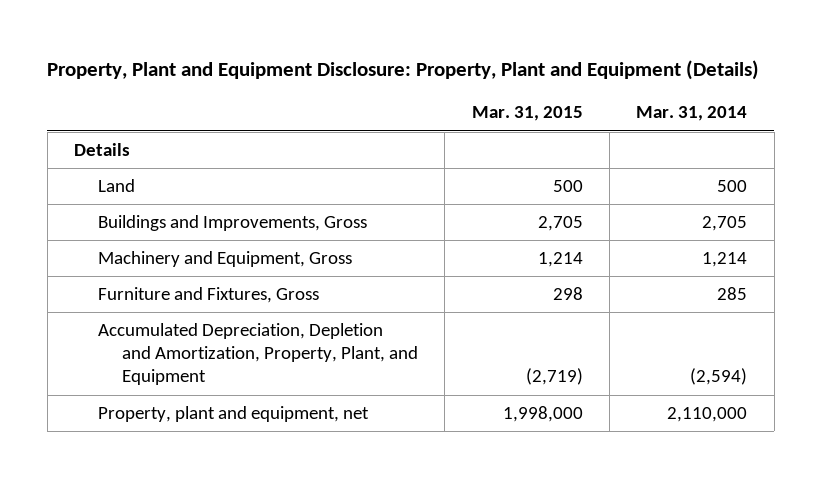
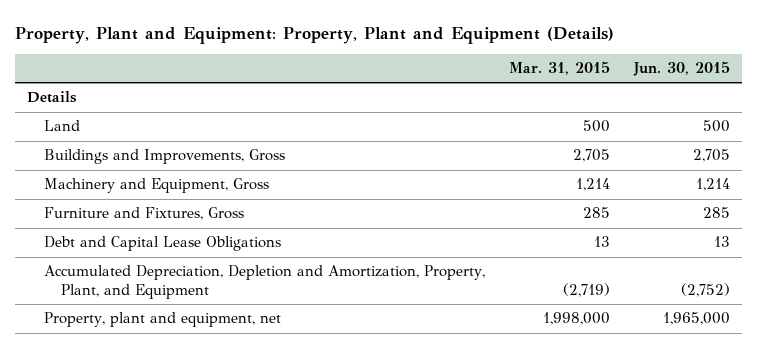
[47,59,760,80] Property, Plant and Equipment Disclosure: Property, Plant and Equipment (Details) -> [15,26,615,44] Property, Plant and Equipment: Property, Plant and Equipment (Details)
[636,106,748,122] Mar. 31, 2014 -> none
none -> [633,61,731,77] Jun. 30, 2015
[552,287,583,301] 298 -> [583,207,611,219] 285
none -> [44,236,282,252] Debt and Capital Lease Obligations

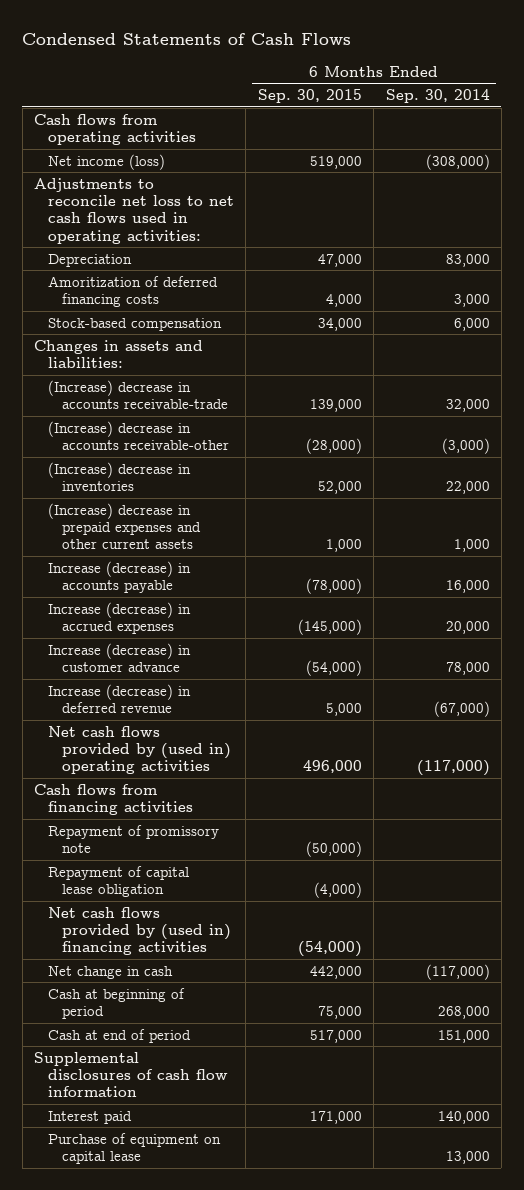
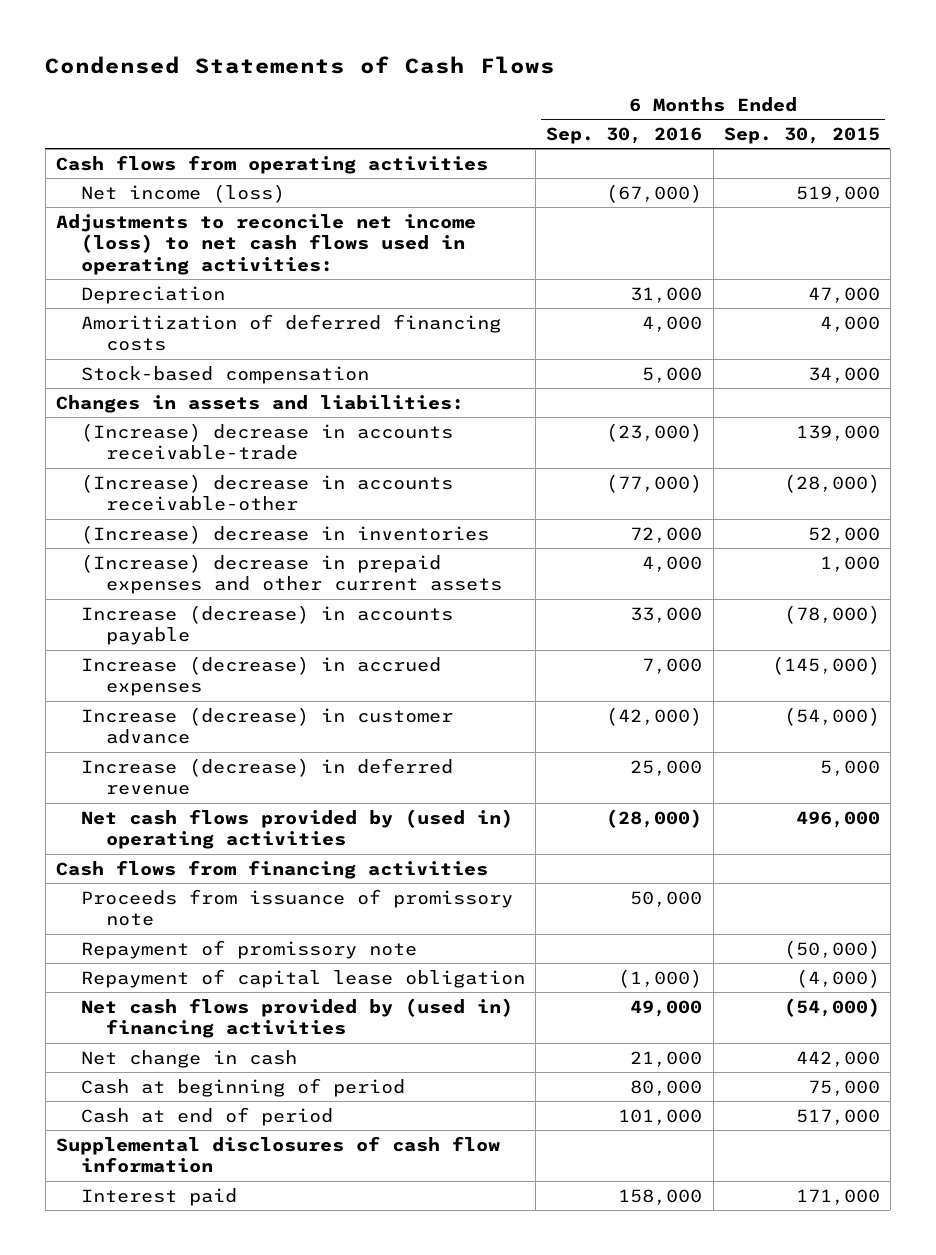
[385,89,490,104] Sep. 30, 2014 -> none
none -> [546,126,703,144] Sep. 30, 2016
[34,177,234,244] Adjustments to reconcile net loss to net cash flows used in operating activities: -> [55,213,476,275] Adjustments to reconcile net income (loss) to net cash flows used in operating activities:
none -> [81,888,514,927] Proceeds from issuance of promissory note
[47,1132,221,1165] Purchase of equipment on capital lease -> none

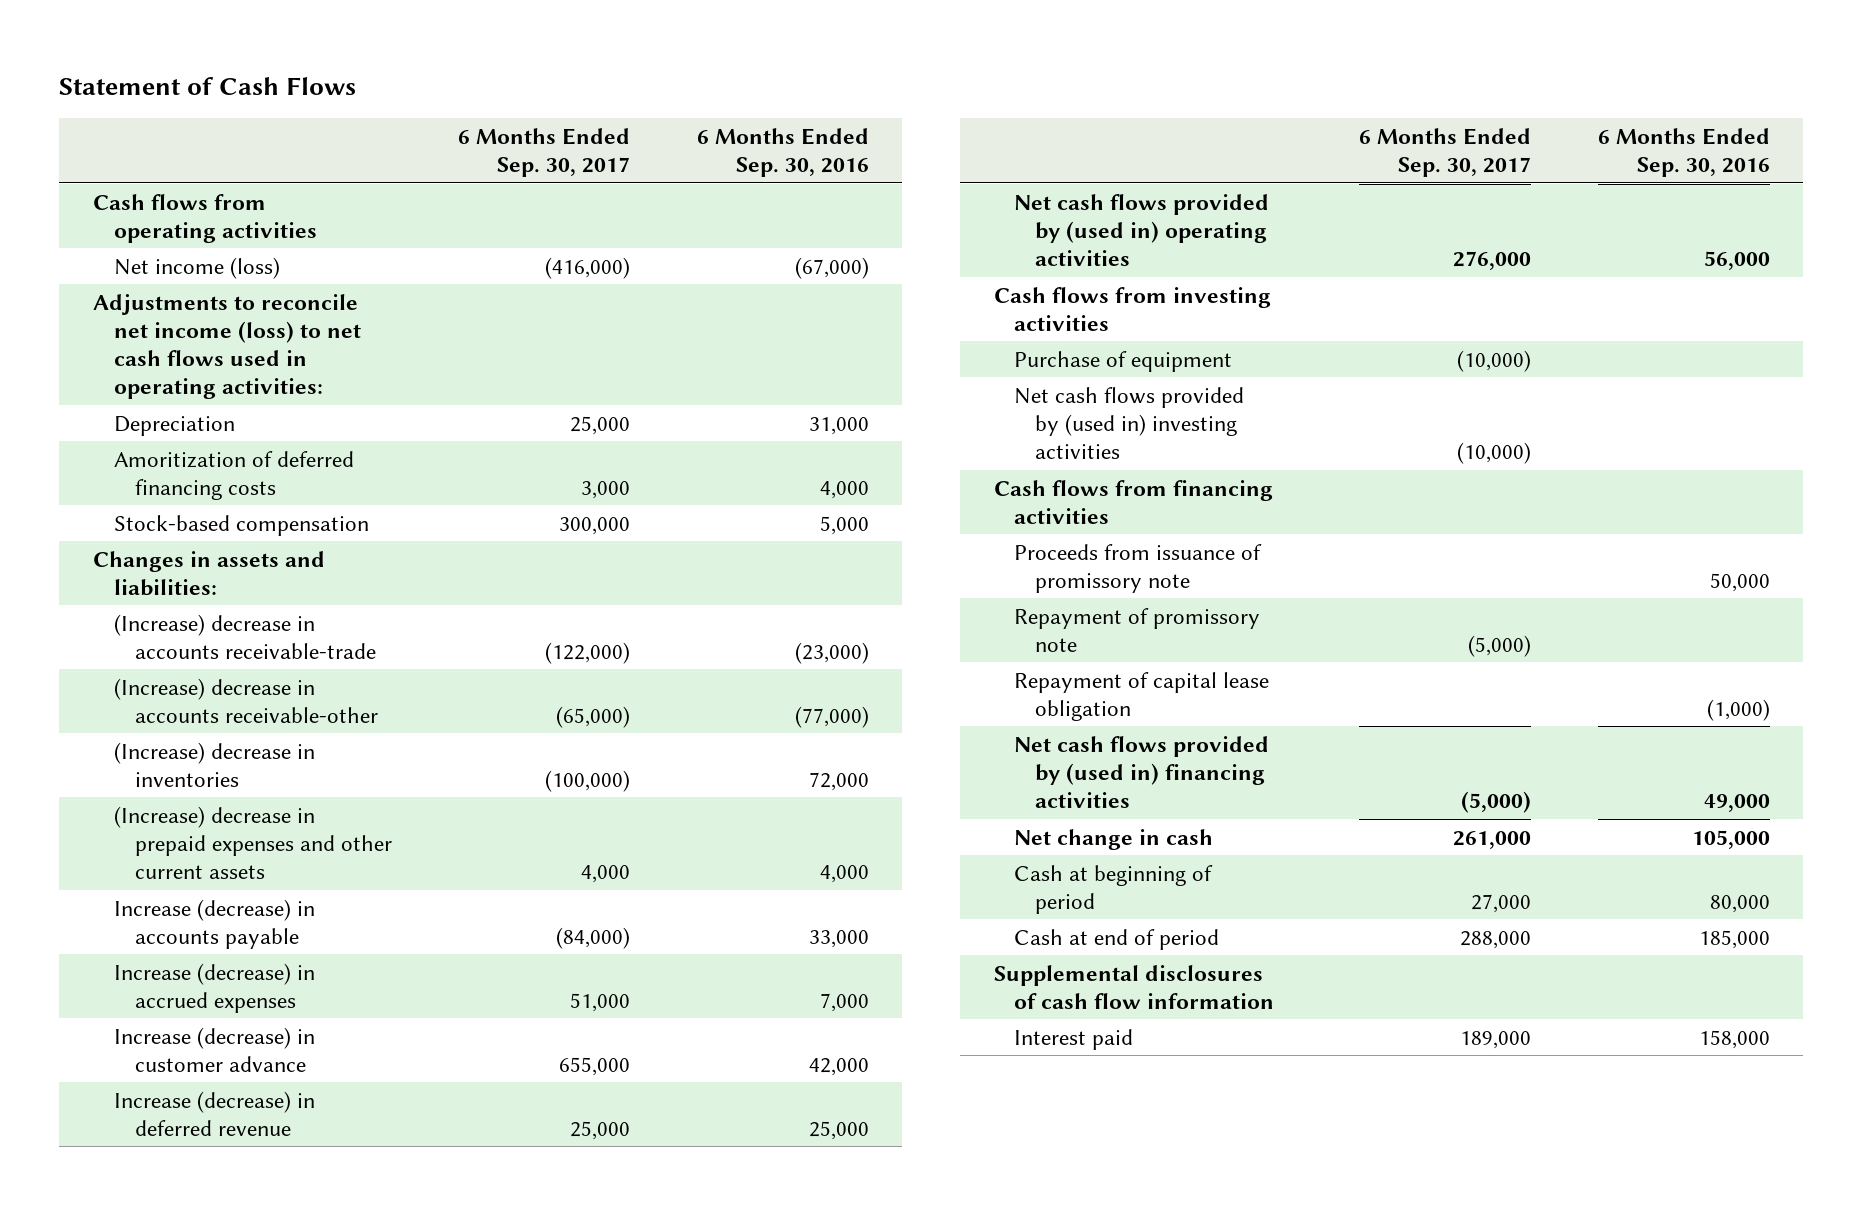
[45,55,556,74] Condensed Statements of Cash Flows -> [59,77,357,96] Statement of Cash Flows
[723,126,880,144] Sep. 30, 2015 -> none
none -> [458,127,631,177] 6 Months Ended Sep. 30, 2017
[606,706,703,726] (42,000) -> [809,1057,870,1076] 42,000
[606,808,703,828] (28,000) -> [1703,250,1770,270] 56,000
none -> [993,286,1271,331] Cash flows from investing activities
none -> [1014,350,1233,372] Purchase of equipment
none -> [1014,386,1245,459] Net cash flows provided by (used in) investing activities
[630,1050,703,1067] 21,000 -> [1691,829,1770,849] 105,000
[618,1108,703,1125] 101,000 -> [1698,929,1770,949] 185,000

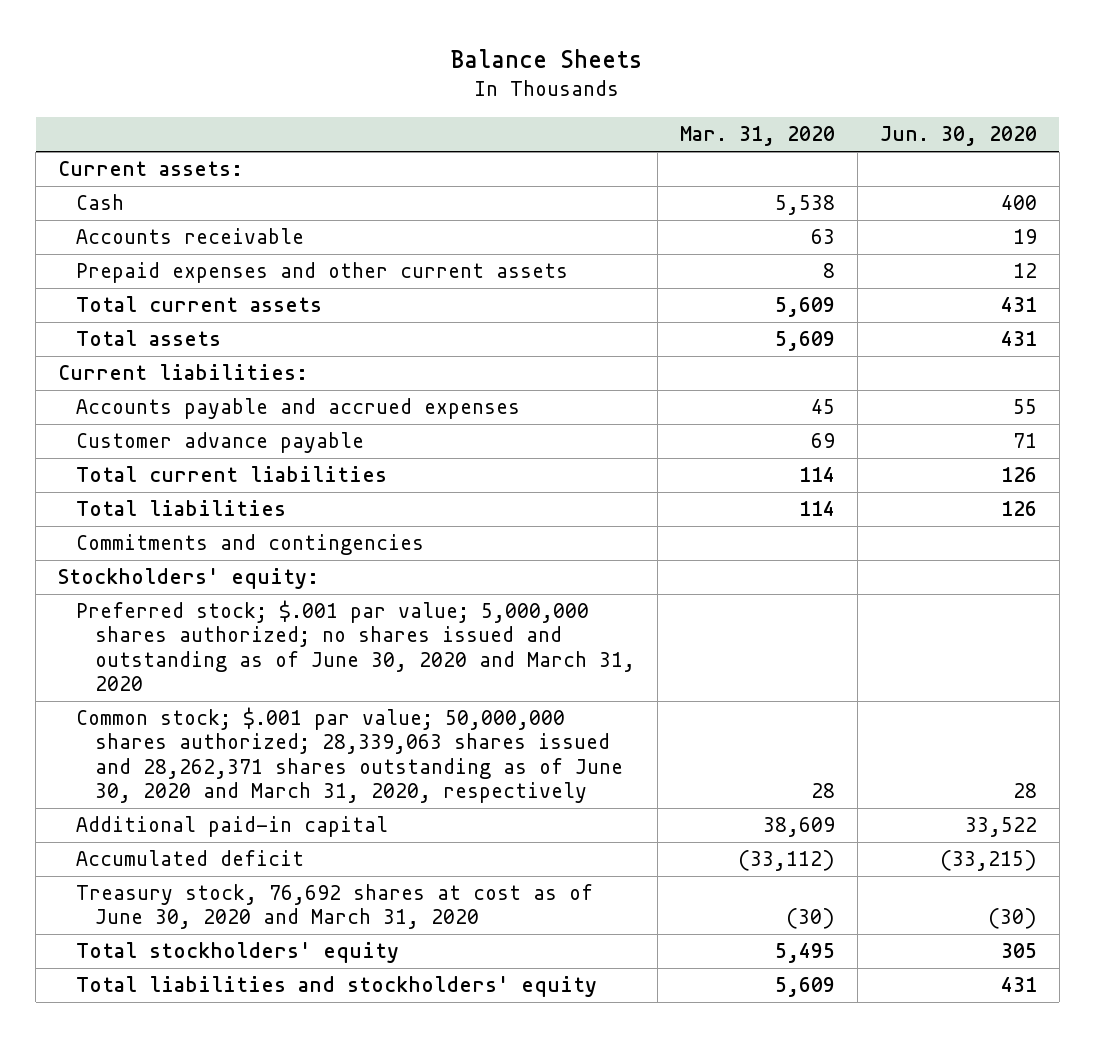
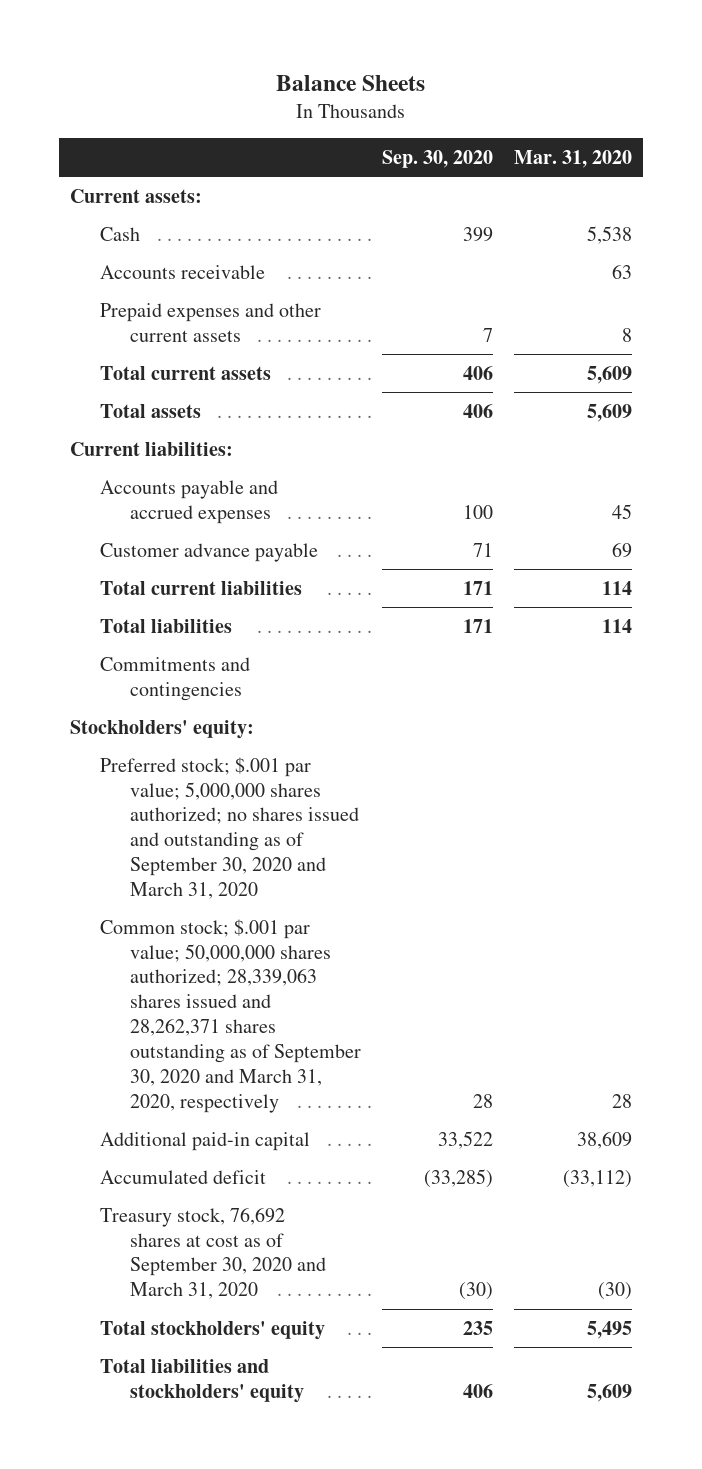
[879,126,1037,147] Jun. 30, 2020 -> none
none -> [382,149,494,168] Sep. 30, 2020
[76,600,635,691] Preferred stock; $.001 par value; 5,000,000 shares authorized; no shares issued and outstanding as of June 30, 2020 and March 31, 2020 -> [99,756,360,900] Preferred stock; $.001 par value; 5,000,000 shares authorized; no shares issued and outstanding as of September 30, 2020 and March 31, 2020
[76,707,623,803] Common stock; $.001 par value; 50,000,000 shares authorized; 28,339,063 shares issued and 28,262,371 shares outstanding as of June 30, 2020 and March 31, 2020, respectively -> [99,918,362,1113] Common stock; $.001 par value; 50,000,000 shares authorized; 28,339,063 shares issued and 28,262,371 shares outstanding as of September 30, 2020 and March 31, 2020, respectively
[76,884,594,930] Treasury stock, 76,692 shares at cost as of June 30, 2020 and March 31, 2020 -> [99,1206,327,1300] Treasury stock, 76,692 shares at cost as of September 30, 2020 and March 31, 2020

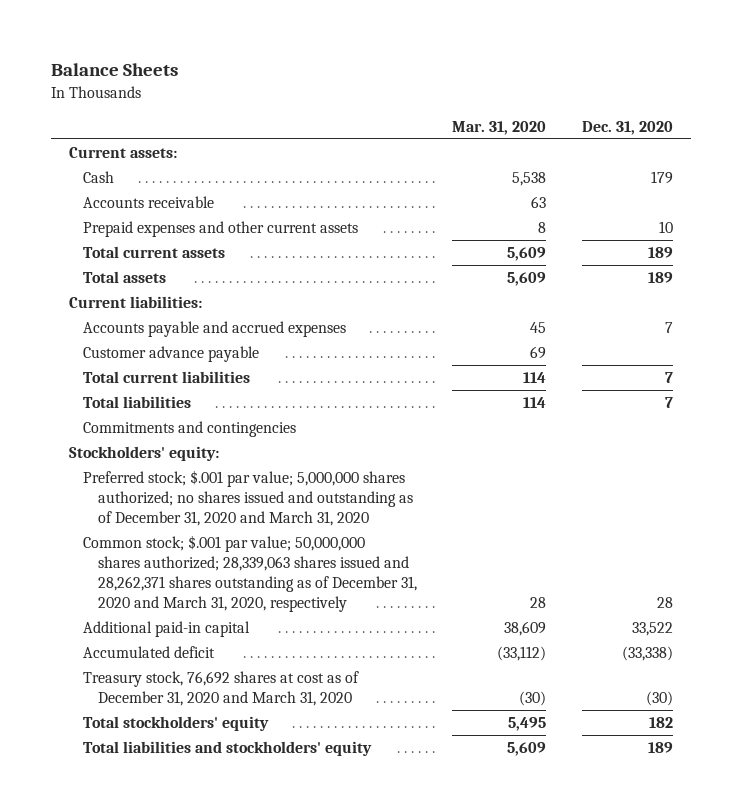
[382,149,494,168] Sep. 30, 2020 -> none
none -> [582,120,674,135] Dec. 31, 2020
[99,756,360,900] Preferred stock; $.001 par value; 5,000,000 shares authorized; no shares issued and outstanding as of September 30, 2020 and March 31, 2020 -> [83,469,413,527] Preferred stock; $.001 par value; 5,000,000 shares authorized; no shares issued and outstanding as of December 31, 2020 and March 31, 2020
[99,918,362,1113] Common stock; $.001 par value; 50,000,000 shares authorized; 28,339,063 shares issued and 28,262,371 shares outstanding as of September 30, 2020 and March 31, 2020, respectively -> [83,534,417,613] Common stock; $.001 par value; 50,000,000 shares authorized; 28,339,063 shares issued and 28,262,371 shares outstanding as of December 31, 2020 and March 31, 2020, respectively
[99,1206,327,1300] Treasury stock, 76,692 shares at cost as of September 30, 2020 and March 31, 2020 -> [83,670,360,707] Treasury stock, 76,692 shares at cost as of December 31, 2020 and March 31, 2020

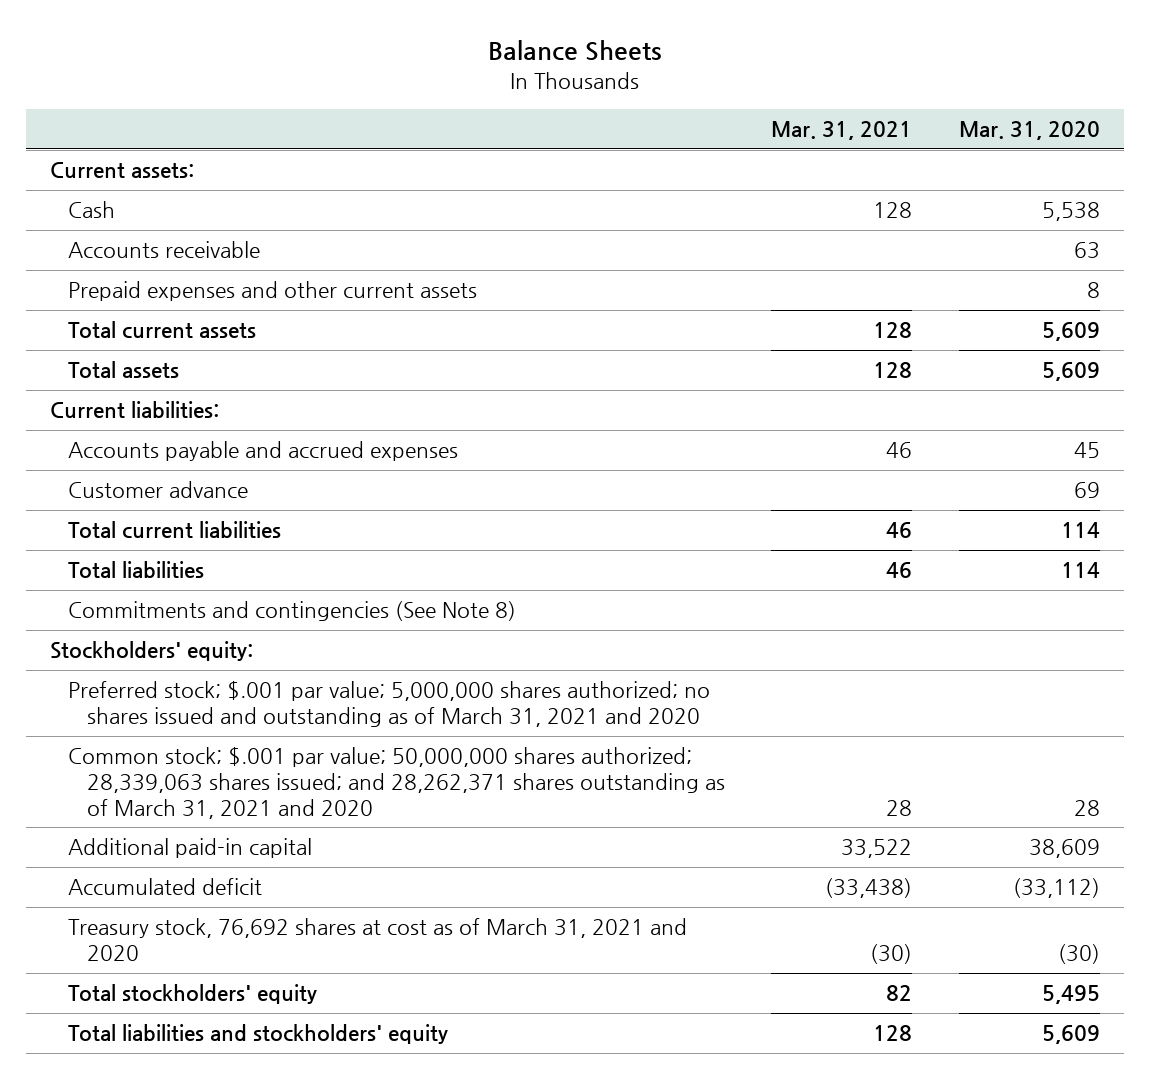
[582,120,674,135] Dec. 31, 2020 -> none
none -> [771,121,913,141] Mar. 31, 2021
[83,345,260,362] Customer advance payable -> [68,481,249,499] Customer advance
[83,420,297,437] Commitments and contingencies -> [68,601,517,622] Commitments and contingencies (See Note 8)
[83,469,413,527] Preferred stock; $.001 par value; 5,000,000 shares authorized; no shares issued and outstanding as of December 31, 2020 and March 31, 2020 -> [68,681,711,728] Preferred stock; $.001 par value; 5,000,000 shares authorized; no shares issued and outstanding as of March 31, 2021 and 2020
[83,534,417,613] Common stock; $.001 par value; 50,000,000 shares authorized; 28,339,063 shares issued and 28,262,371 shares outstanding as of December 31, 2020 and March 31, 2020, respectively -> [68,747,725,819] Common stock; $.001 par value; 50,000,000 shares authorized; 28,339,063 shares issued; and 28,262,371 shares outstanding as of March 31, 2021 and 2020
[83,670,360,707] Treasury stock, 76,692 shares at cost as of December 31, 2020 and March 31, 2020 -> [68,918,688,962] Treasury stock, 76,692 shares at cost as of March 31, 2021 and 2020

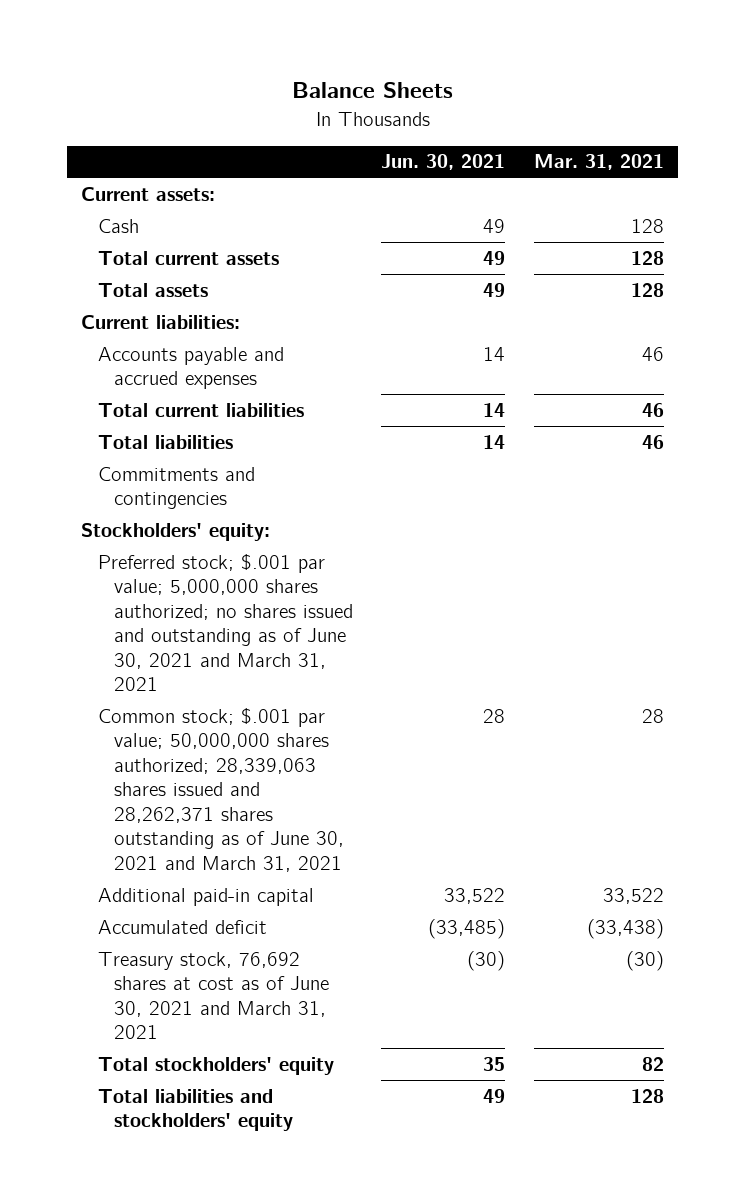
[959,121,1101,141] Mar. 31, 2020 -> none
none -> [381,154,506,171] Jun. 30, 2021
[68,241,261,259] Accounts receivable -> none
[68,281,478,302] Prepaid expenses and other current assets -> none
[68,481,249,499] Customer advance -> none
[68,601,517,622] Commitments and contingencies (See Note 8) -> [97,466,255,510] Commitments and contingencies
[68,681,711,728] Preferred stock; $.001 par value; 5,000,000 shares authorized; no shares issued and outstanding as of March 31, 2021 and 2020 -> [97,553,353,692] Preferred stock; $.001 par value; 5,000,000 shares authorized; no shares issued and outstanding as of June 30, 2021 and March 31, 2021
[68,747,725,819] Common stock; $.001 par value; 50,000,000 shares authorized; 28,339,063 shares issued; and 28,262,371 shares outstanding as of March 31, 2021 and 2020 -> [97,707,344,872] Common stock; $.001 par value; 50,000,000 shares authorized; 28,339,063 shares issued and 28,262,371 shares outstanding as of June 30, 2021 and March 31, 2021
[68,918,688,962] Treasury stock, 76,692 shares at cost as of March 31, 2021 and 2020 -> [97,951,329,1040] Treasury stock, 76,692 shares at cost as of June 30, 2021 and March 31, 2021

